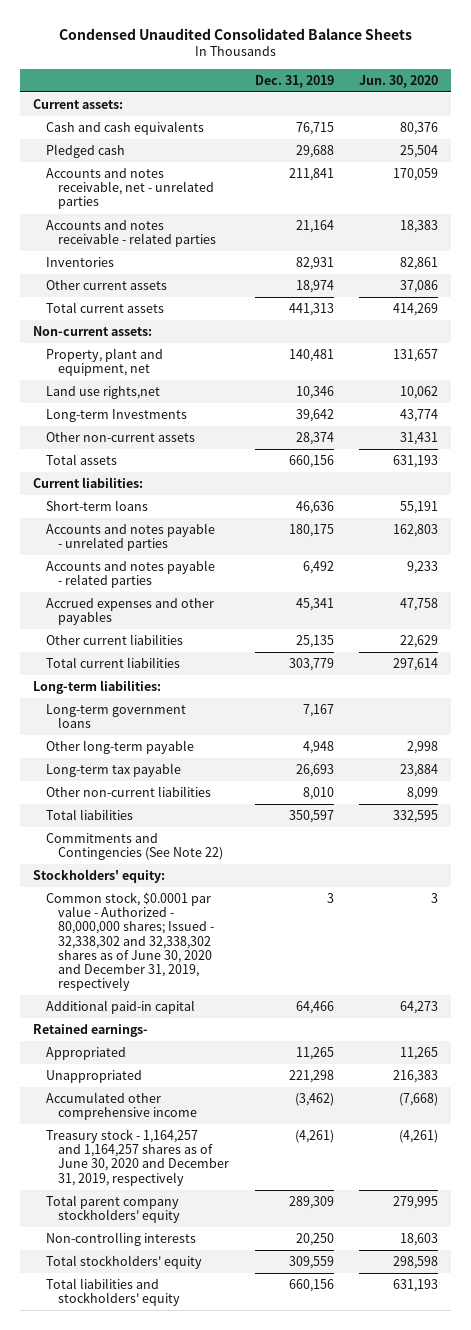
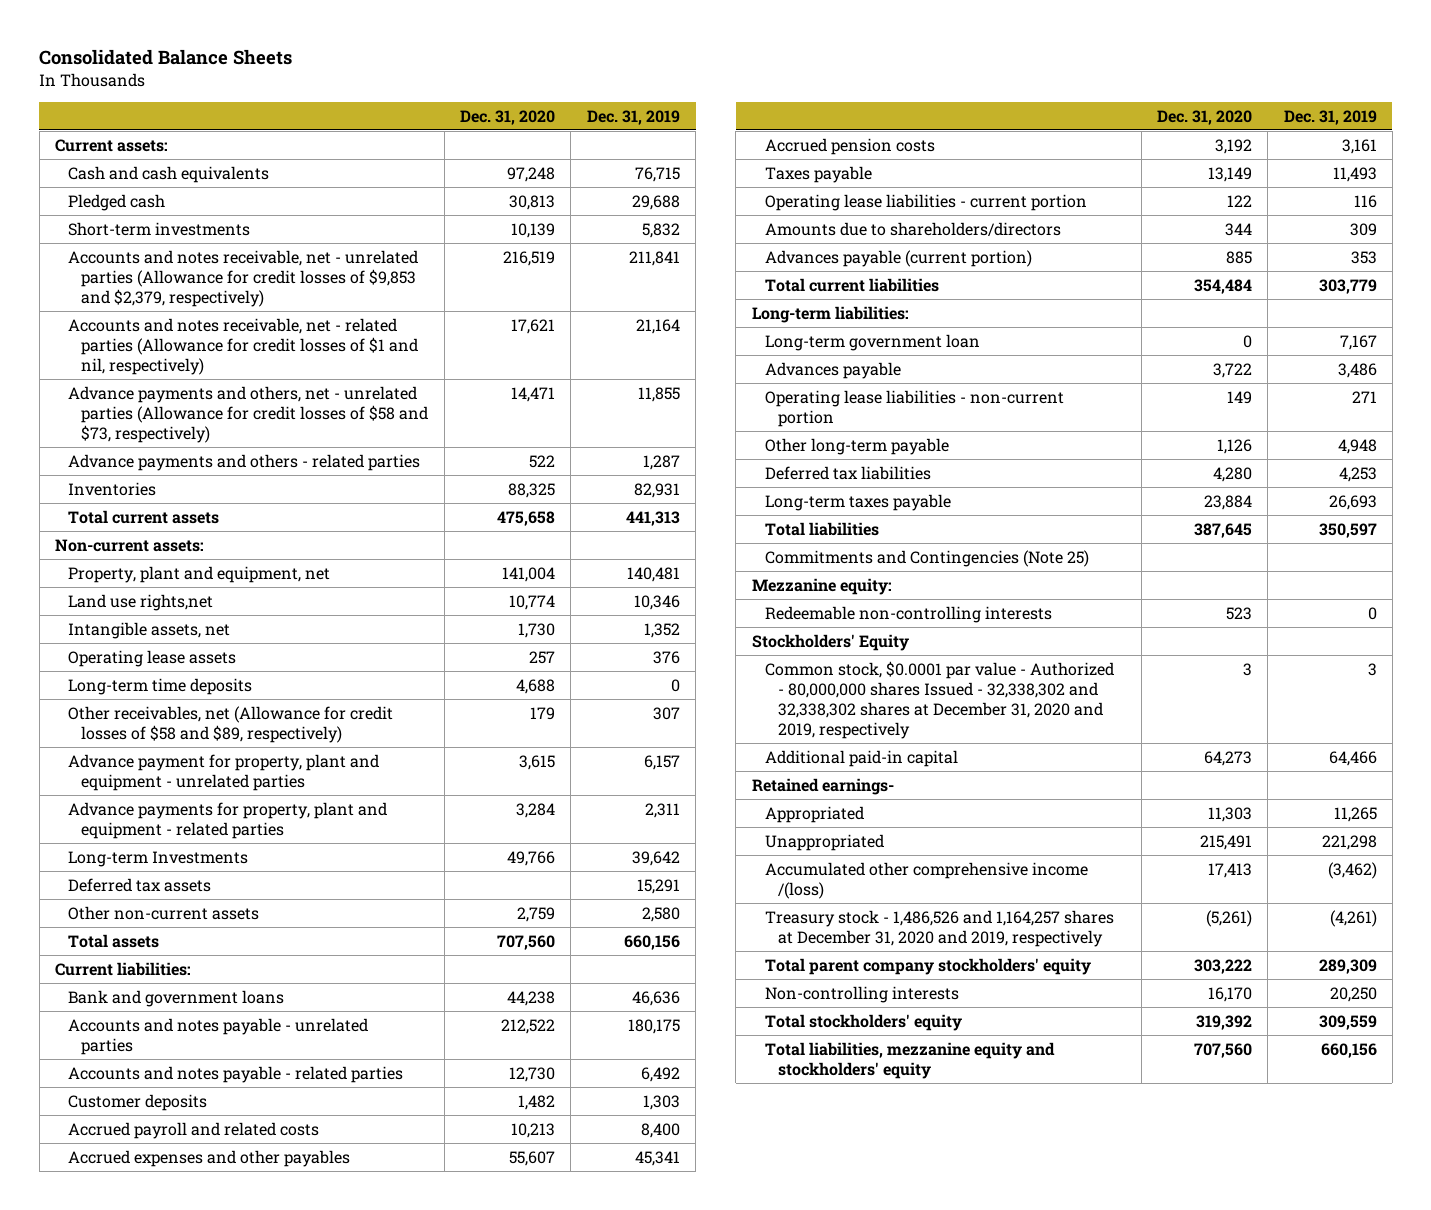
[58,27,412,40] Condensed Unaudited Consolidated Balance Sheets -> [39,49,293,66] Consolidated Balance Sheets
[359,74,439,88] Jun. 30, 2020 -> none
none -> [460,109,556,125] Dec. 31, 2020
none -> [68,221,251,236] Short-term investments
[45,168,215,210] Accounts and notes receivable, net - unrelated parties -> [68,249,419,307] Accounts and notes receivable, net - unrelated parties (Allowance for credit losses of $9,853 and $2,379, respectively)
[45,220,217,248] Accounts and notes receivable - related parties -> [68,317,419,375] Accounts and notes receivable, net - related parties (Allowance for credit losses of $1 and nil, respectively)
none -> [68,385,429,443] Advance payments and others, net - unrelated parties (Allowance for credit losses of $58 and $73, respectively)
none -> [68,453,421,471] Advance payments and others - related parties
[45,280,167,291] Other current assets -> none
none -> [68,621,231,639] Intangible assets, net
none -> [68,649,237,667] Operating lease assets
none -> [68,677,253,695] Long-term time deposits
none -> [68,705,394,743] Other receivables, net (Allowance for credit losses of $58 and $89, respectively)
none -> [68,753,380,791] Advance payment for property, plant and equipment - unrelated parties
none -> [68,801,388,839] Advance payments for property, plant and equipment - related parties
none -> [68,877,212,892] Deferred tax assets
[295,432,334,446] 28,374 -> [641,906,680,922] 2,580
[45,500,148,512] Short-term loans -> [68,989,285,1007] Bank and government loans
none -> [68,1093,208,1111] Customer deposits
none -> [68,1121,320,1139] Accrued payroll and related costs
[45,634,183,646] Other current liabilities -> none
none -> [765,137,936,155] Accrued pension costs
none -> [765,165,873,183] Taxes payable
none -> [765,193,1088,211] Operating lease liabilities - current portion
none -> [765,221,1062,236] Amounts due to shareholders/directors
none -> [765,249,1033,267] Advances payable (current portion)
[45,704,186,729] Long-term government loans -> [765,333,981,351] Long-term government loan
none -> [765,361,902,379] Advances payable
none -> [765,389,1065,427] Operating lease liabilities - non-current portion
[45,786,211,798] Other non-current liabilities -> none
none -> [765,465,932,480] Deferred tax liabilities
[45,763,181,778] Long-term tax payable -> [765,493,952,511] Long-term taxes payable
[45,833,224,861] Commitments and Contingencies (See Note 22) -> [765,549,1090,567] Commitments and Contingencies (Note 25)
none -> [751,577,892,595] Mezzanine equity:
none -> [765,605,1053,623] Redeemable non-controlling interests
[33,869,166,884] Stockholders' equity: -> [751,633,909,651] Stockholders' Equity
[45,892,215,992] Common stock, $0.0001 par value - Authorized - 80,000,000 shares; Issued - 32,338,302 and 32,338,302 shares as of June 30, 2020 and December 31, 2019, respectively -> [765,660,1115,739] Common stock, $0.0001 par value - Authorized - 80,000,000 shares Issued - 32,338,302 and 32,338,302 shares at December 31, 2020 and 2019, respectively
[45,1092,198,1121] Accumulated other comprehensive income -> [765,861,1089,899] Accumulated other comprehensive income /(loss)
[45,1129,230,1186] Treasury stock - 1,164,257 and 1,164,257 shares as of June 30, 2020 and December 31, 2019, respectively -> [765,909,1115,947] Treasury stock - 1,486,526 and 1,164,257 shares at December 31, 2020 and 2019, respectively
[45,1278,181,1307] Total liabilities and stockholders' equity -> [765,1041,1056,1079] Total liabilities, mezzanine equity and stockholders' equity

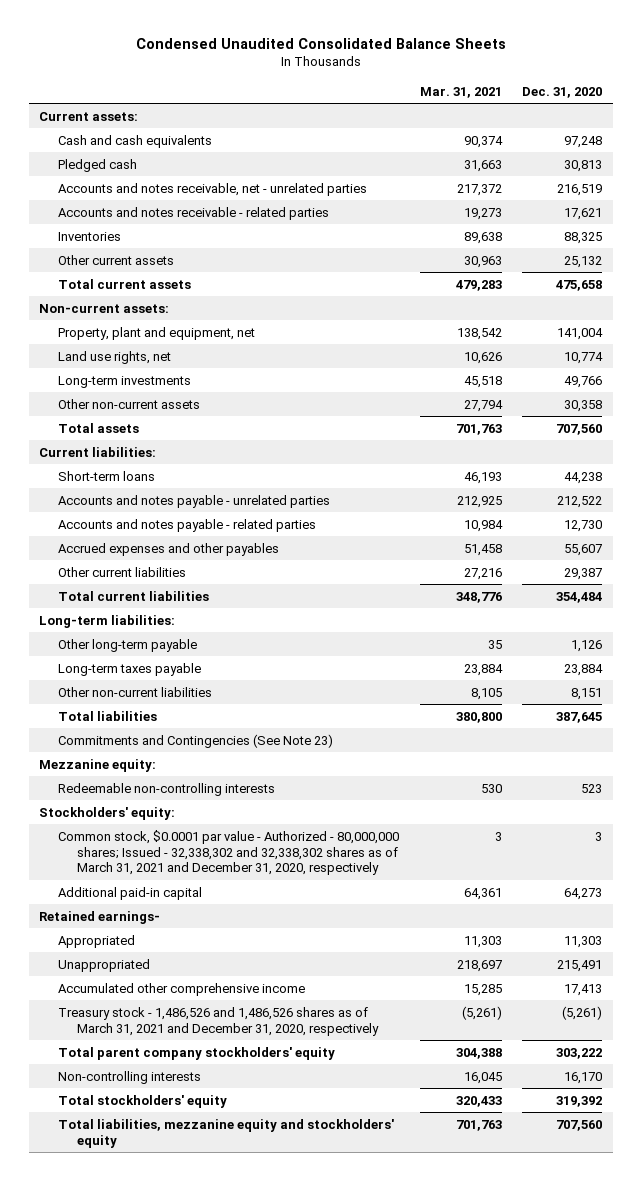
[39,49,293,66] Consolidated Balance Sheets -> [135,37,506,49] Condensed Unaudited Consolidated Balance Sheets
[586,109,680,125] Dec. 31, 2019 -> none
none -> [419,86,502,98] Mar. 31, 2021
[68,221,251,236] Short-term investments -> none
[68,385,429,443] Advance payments and others, net - unrelated parties (Allowance for credit losses of $58 and $73, respectively) -> none
[68,453,421,471] Advance payments and others - related parties -> none
[68,249,419,307] Accounts and notes receivable, net - unrelated parties (Allowance for credit losses of $9,853 and $2,379, respectively) -> [57,182,367,196] Accounts and notes receivable, net - unrelated parties
[68,317,419,375] Accounts and notes receivable, net - related parties (Allowance for credit losses of $1 and nil, respectively) -> [57,206,329,220] Accounts and notes receivable - related parties
none -> [57,254,174,265] Other current assets
[68,621,231,639] Intangible assets, net -> none
[68,649,237,667] Operating lease assets -> none
[68,677,253,695] Long-term time deposits -> none
[68,705,394,743] Other receivables, net (Allowance for credit losses of $58 and $89, respectively) -> none
[68,753,380,791] Advance payment for property, plant and equipment - unrelated parties -> none
[68,801,388,839] Advance payments for property, plant and equipment - related parties -> none
[68,877,212,892] Deferred tax assets -> none
[68,593,214,611] Land use rights,net -> [57,350,171,364] Land use rights, net
[68,850,249,867] Long-term Investments -> [57,375,191,388] Long-term investments
[517,906,556,922] 2,759 -> [564,399,603,412] 30,358
[68,989,285,1007] Bank and government loans -> [57,470,155,481] Short-term loans
[68,1093,208,1111] Customer deposits -> none
[68,1121,320,1139] Accrued payroll and related costs -> none
[765,137,936,155] Accrued pension costs -> none
[765,165,873,183] Taxes payable -> none
[765,193,1088,211] Operating lease liabilities - current portion -> none
[765,221,1062,236] Amounts due to shareholders/directors -> none
[765,249,1033,267] Advances payable (current portion) -> none
none -> [57,566,186,577] Other current liabilities
[765,333,981,351] Long-term government loan -> none
[765,361,902,379] Advances payable -> none
[765,389,1065,427] Operating lease liabilities - non-current portion -> none
[765,465,932,480] Deferred tax liabilities -> none
none -> [57,686,212,697] Other non-current liabilities
[765,549,1090,567] Commitments and Contingencies (Note 25) -> [57,733,333,748] Commitments and Contingencies (See Note 23)
[751,633,909,651] Stockholders' Equity -> [39,806,176,820] Stockholders' equity:
[765,660,1115,739] Common stock, $0.0001 par value - Authorized - 80,000,000 shares Issued - 32,338,302 and 32,338,302 shares at December 31, 2020 and 2019, respectively -> [57,829,399,876] Common stock, $0.0001 par value - Authorized - 80,000,000 shares; Issued - 32,338,302 and 32,338,302 shares as of March 31, 2021 and December 31, 2020, respectively
[765,861,1089,899] Accumulated other comprehensive income /(loss) -> [57,982,305,996] Accumulated other comprehensive income
[765,909,1115,947] Treasury stock - 1,486,526 and 1,164,257 shares at December 31, 2020 and 2019, respectively -> [57,1006,379,1036] Treasury stock - 1,486,526 and 1,486,526 shares as of March 31, 2021 and December 31, 2020, respectively

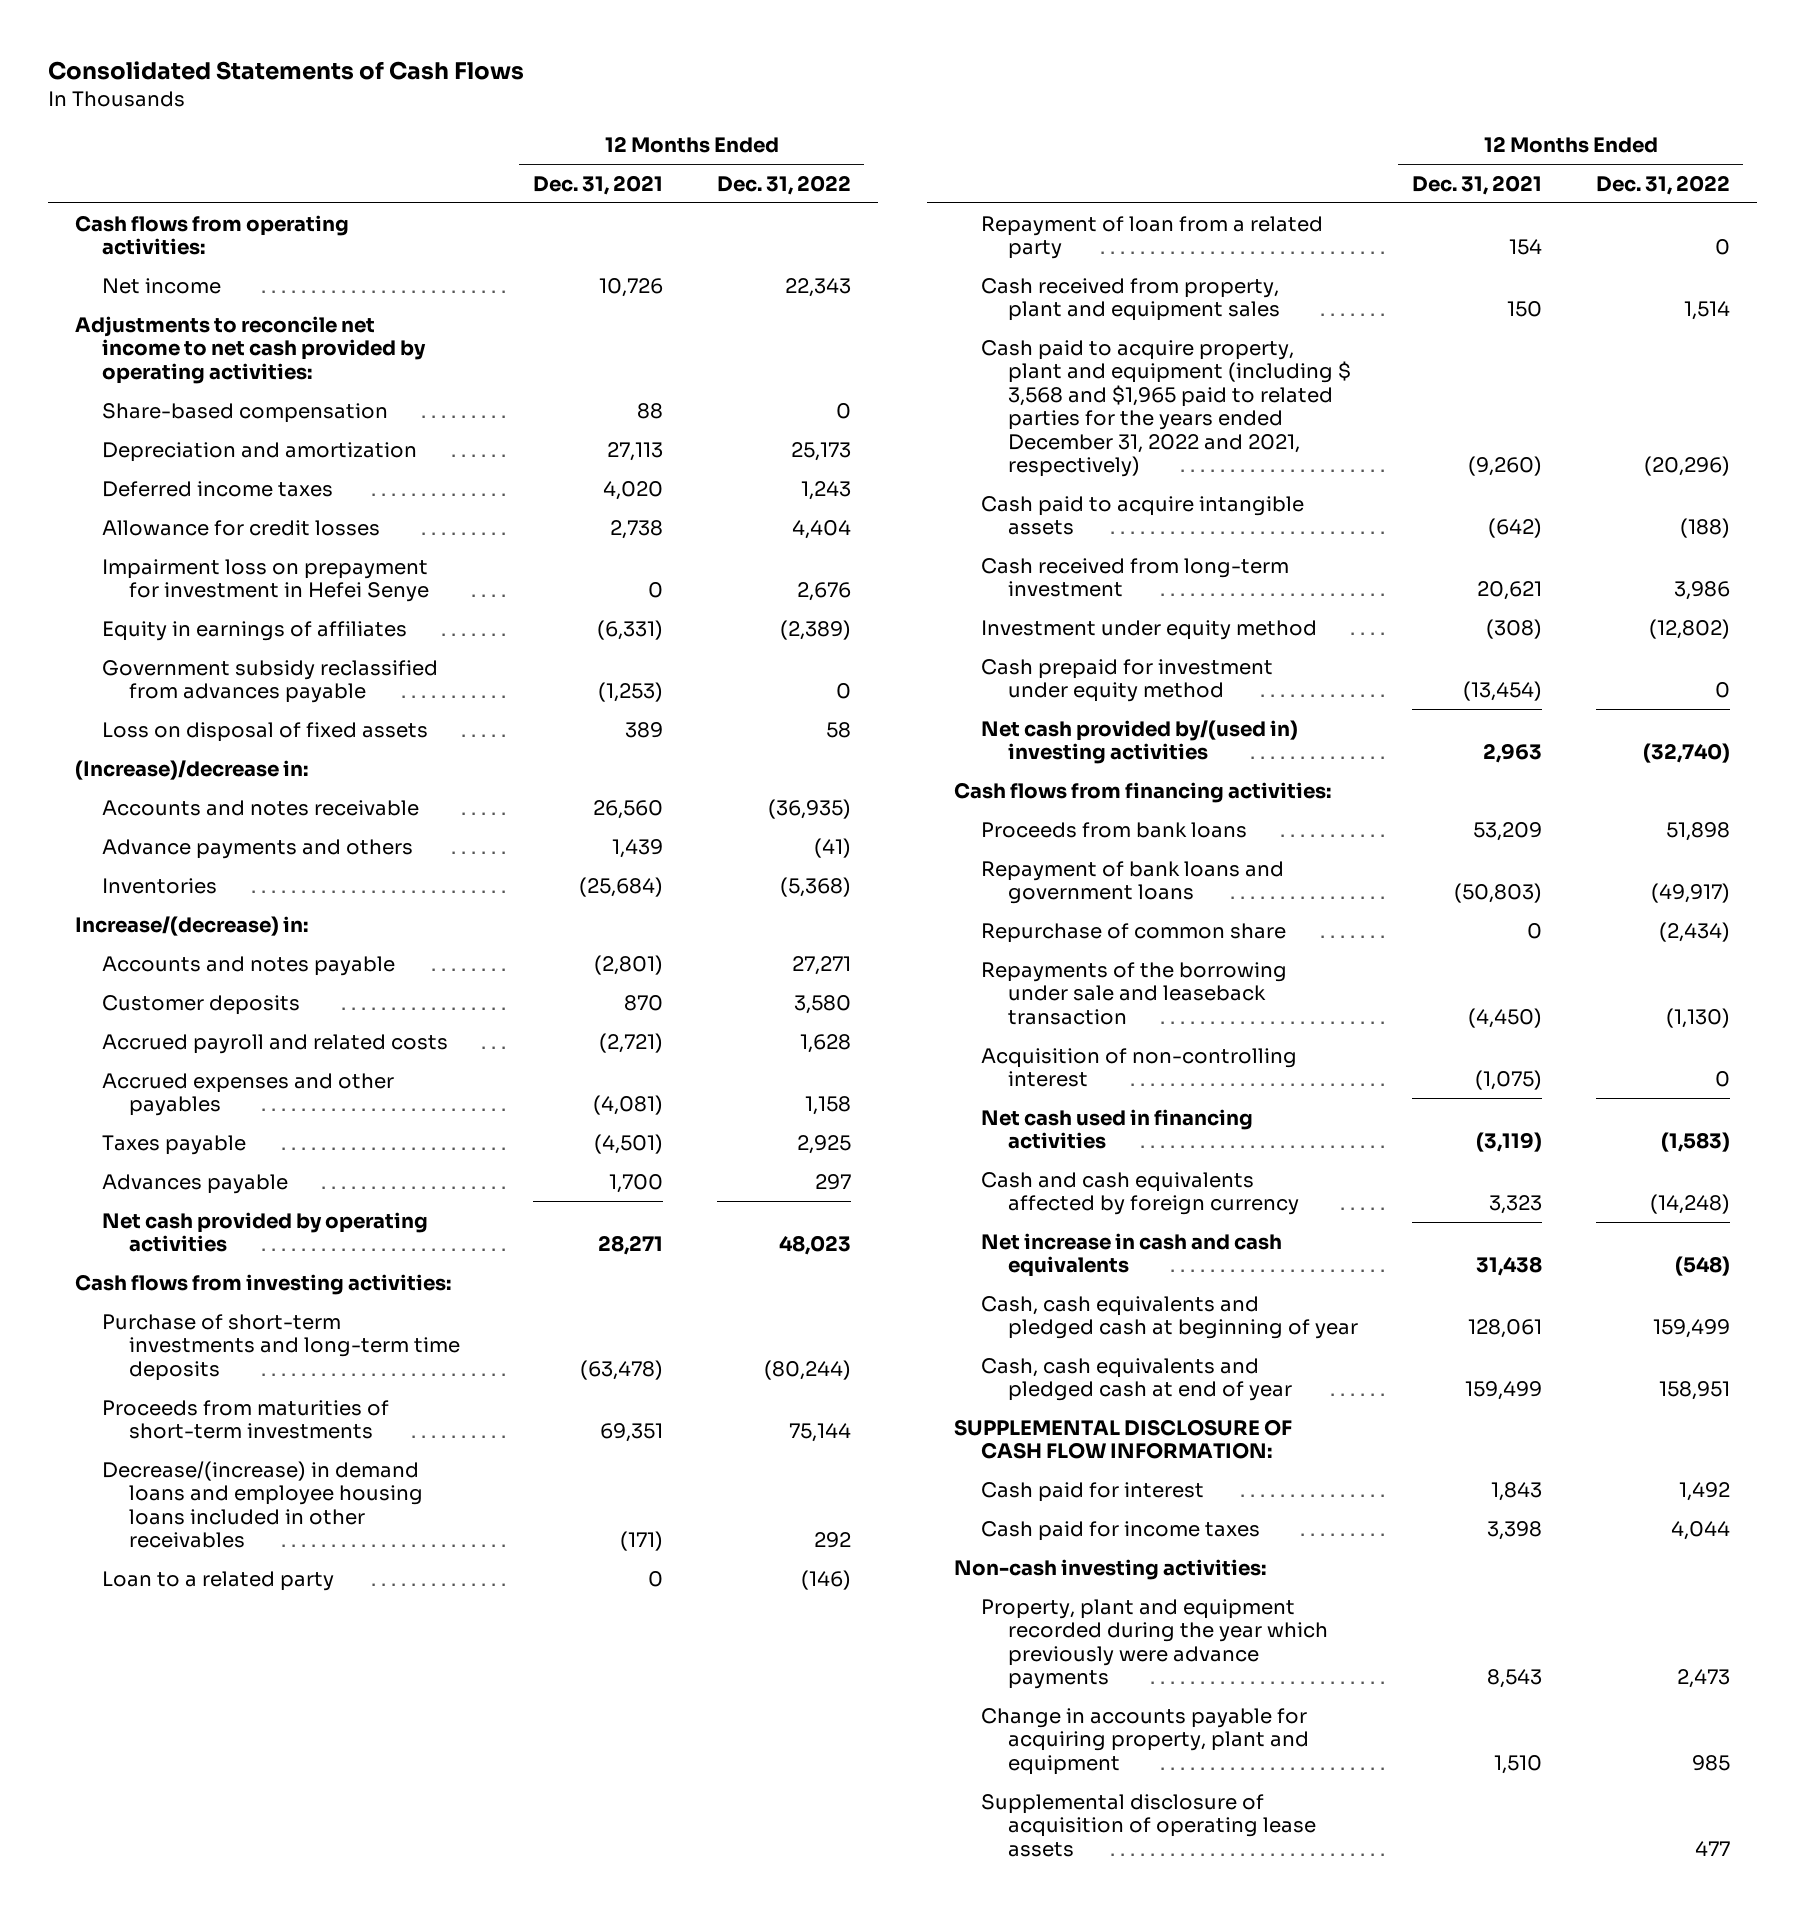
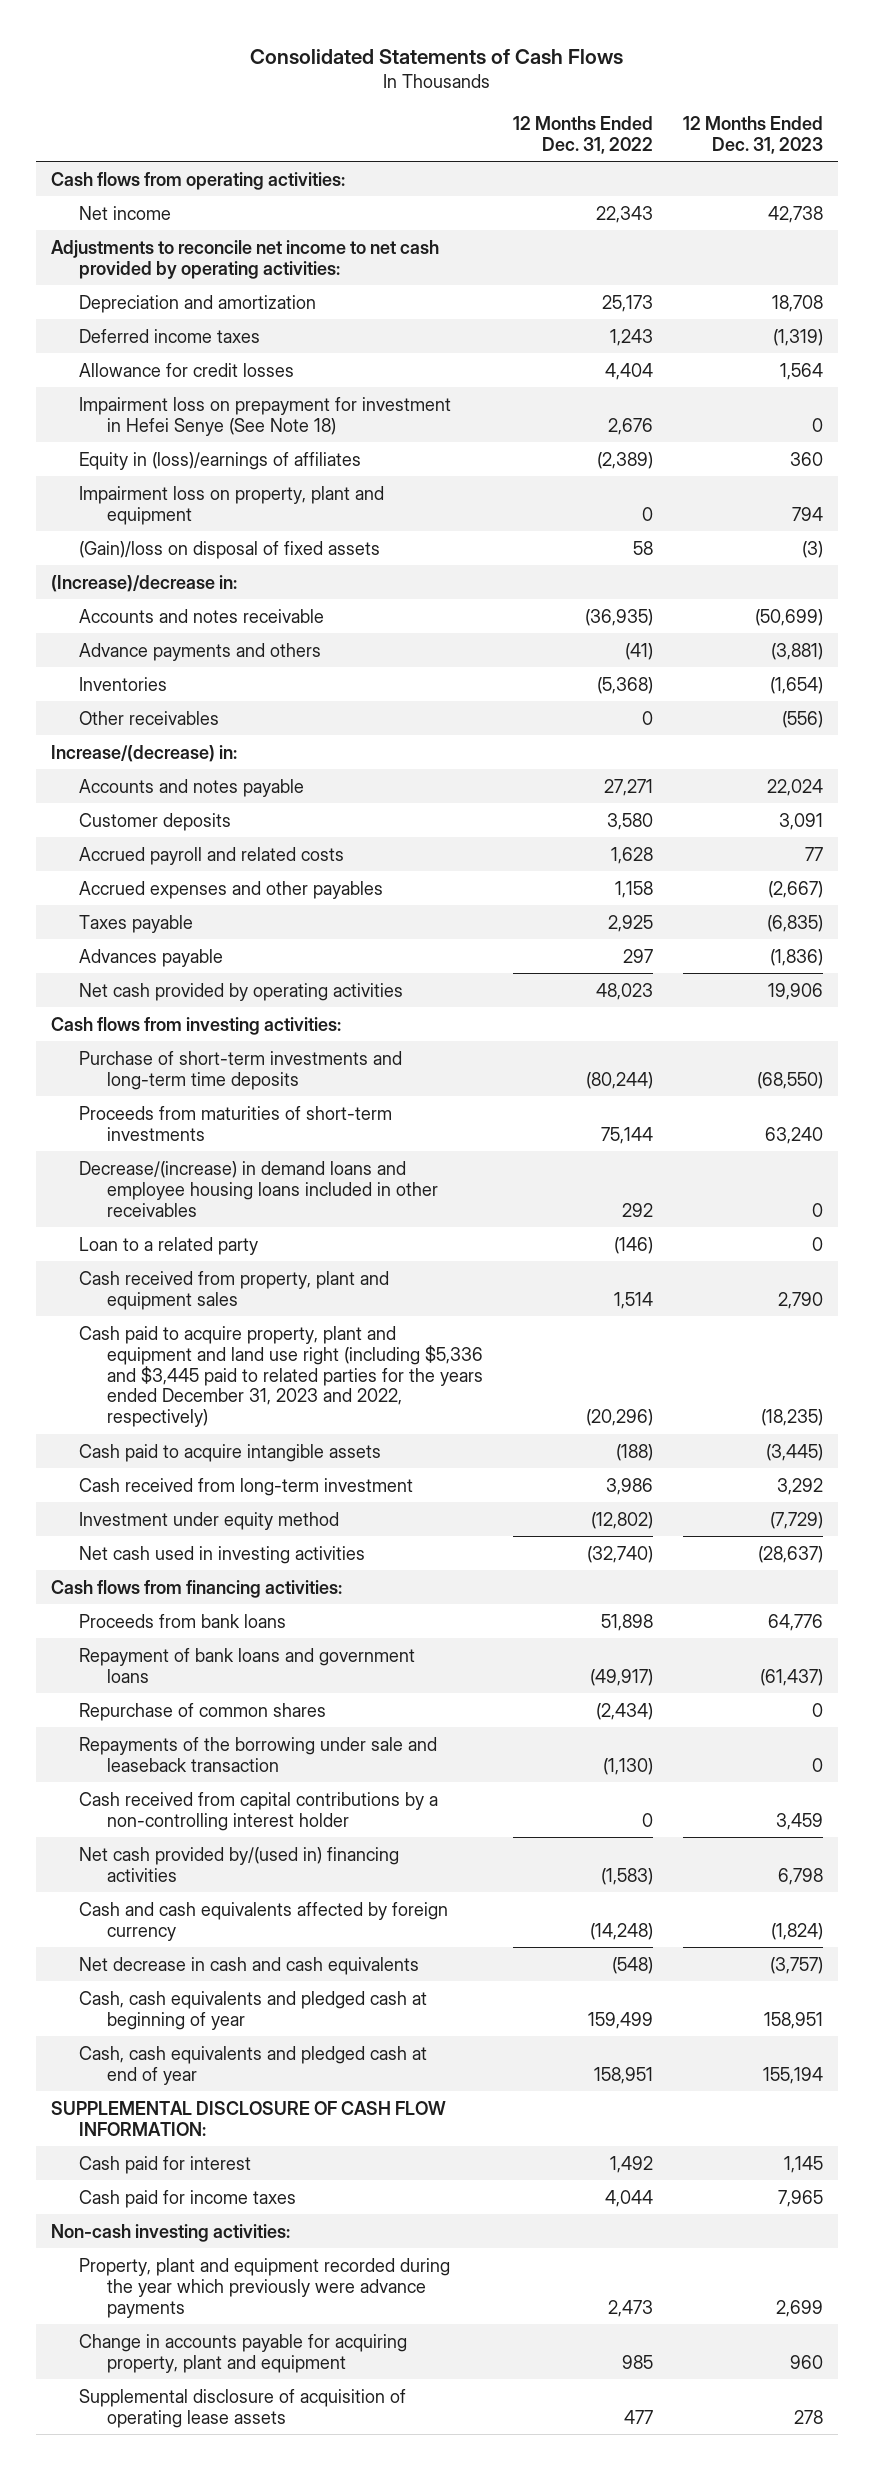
[532,174,663,195] Dec. 31, 2021 -> none
none -> [682,115,823,154] 12 Months Ended Dec. 31, 2023
[101,402,388,423] Share-based compensation -> none
[101,659,438,704] Government subsidy reclassified from advances payable -> none
[101,558,429,603] Impairment loss on prepayment for investment in Hefei Senye -> [79,396,452,436] Impairment loss on prepayment for investment in Hefei Senye (See Note 18)
[101,620,407,641] Equity in earnings of affiliates -> [79,451,362,470] Equity in (loss)/earnings of affiliates
none -> [79,485,385,525] Impairment loss on property, plant and equipment
[101,721,428,742] Loss on disposal of fixed assets -> [79,540,381,559] (Gain)/loss on disposal of fixed assets
none -> [79,710,220,725] Other receivables
[981,215,1324,260] Repayment of loan from a related party -> none
[981,339,1351,478] Cash paid to acquire property, plant and equipment (including $ 3,568 and $1,965 paid to related parties for the years ended December 31, 2022 and 2021, respectively) -> [79,1325,483,1428] Cash paid to acquire property, plant and equipment and land use right (including $5,336 and $3,445 paid to related parties for the years ended December 31, 2023 and 2022, respectively)
[981,658,1274,703] Cash prepaid for investment under equity method -> none
[981,719,1299,765] Net cash provided by/(used in) investing activities -> [79,1545,366,1564] Net cash used in investing activities
[981,922,1287,943] Repurchase of common share -> [79,1702,327,1721] Repurchase of common shares
[981,1047,1298,1088] Acquisition of non-controlling interest -> none
none -> [79,1791,439,1831] Cash received from capital contributions by a non-controlling interest holder
[981,1108,1254,1150] Net cash used in financing activities -> [79,1846,400,1882] Net cash provided by/(used in) financing activities
[981,1232,1283,1278] Net increase in cash and cash equivalents -> [79,1956,420,1975] Net decrease in cash and cash equivalents

